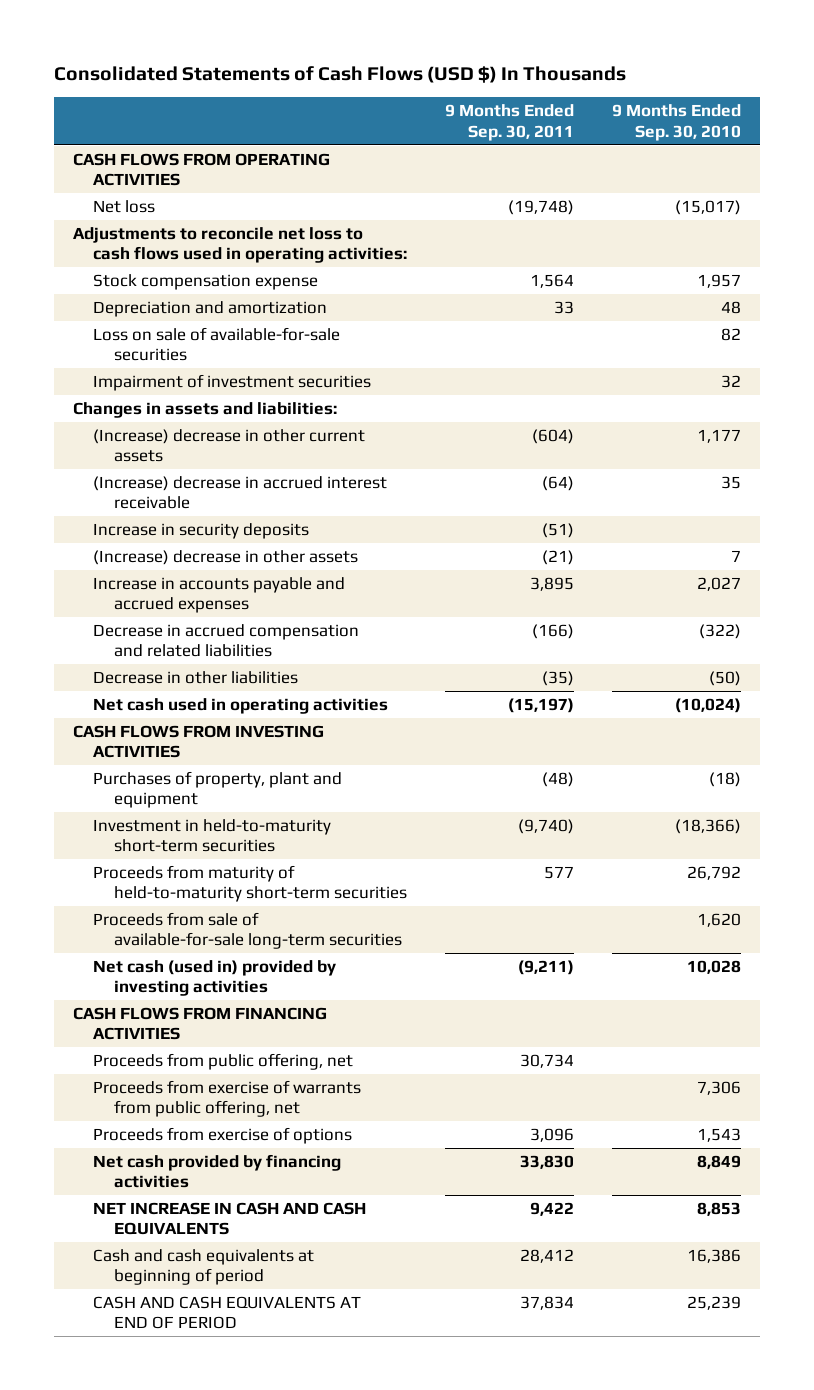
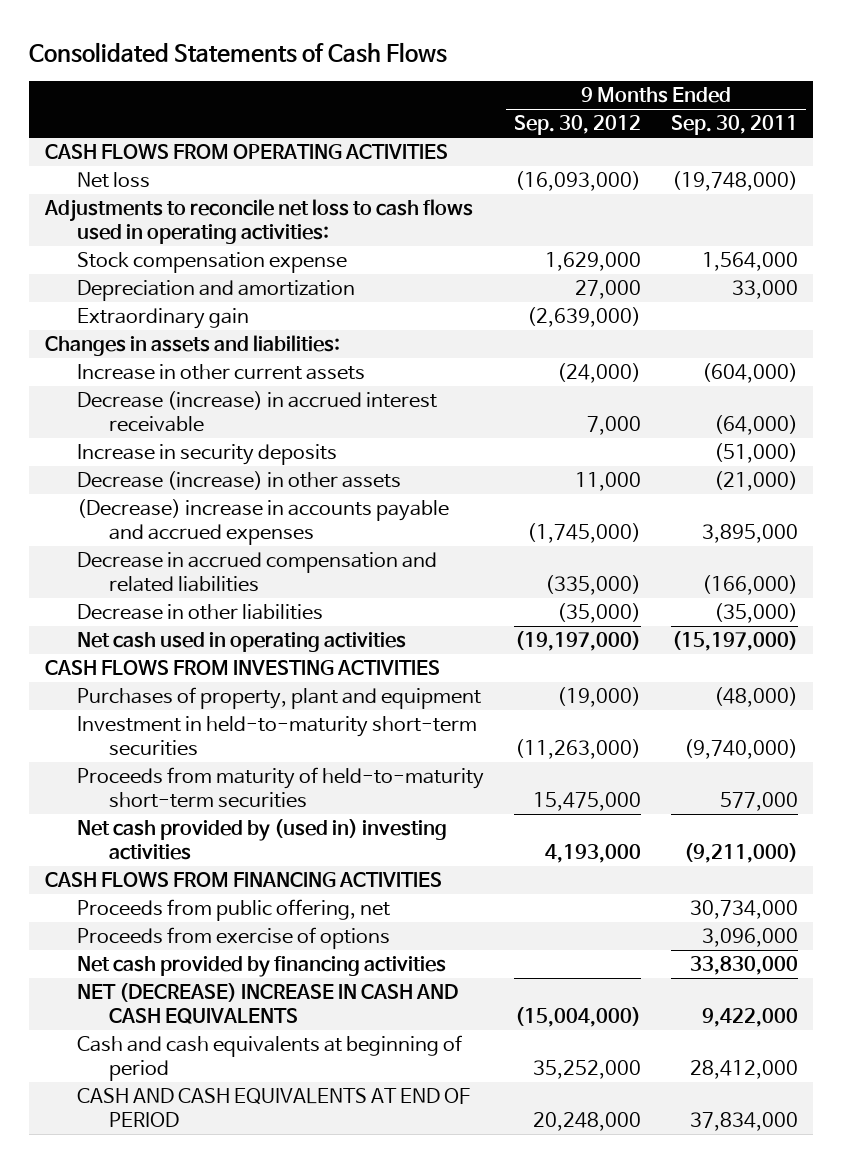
[53,66,626,84] Consolidated Statements of Cash Flows (USD $) In Thousands -> [29,41,448,63] Consolidated Statements of Cash Flows
[612,104,742,141] 9 Months Ended Sep. 30, 2010 -> none
none -> [513,115,641,136] Sep. 30, 2012
[508,199,575,215] (19,748) -> [671,171,798,192] (19,748,000)
[93,326,341,362] Loss on sale of available-for-sale securities -> none
[93,373,372,391] Impairment of investment securities -> none
[530,273,575,288] 1,564 -> [701,252,798,272] 1,564,000
[554,300,575,314] 33 -> [731,280,798,300] 33,000
none -> [76,308,249,330] Extraordinary gain
[93,428,366,463] (Increase) decrease in other current assets -> [76,364,365,381] Increase in other current assets
[532,428,575,444] (604) -> [701,363,798,384] (604,000)
[93,475,388,510] (Increase) decrease in accrued interest receivable -> [76,391,437,432] Decrease (increase) in accrued interest receivable
[542,475,575,491] (64) -> [713,414,798,435] (64,000)
[542,522,575,538] (51) -> [713,443,798,464] (51,000)
[93,549,359,565] (Increase) decrease in other assets -> [76,471,401,491] Decrease (increase) in other assets
[542,549,575,565] (21) -> [713,471,798,492] (21,000)
[93,576,346,614] Increase in accounts payable and accrued expenses -> [76,499,449,545] (Decrease) increase in accounts payable and accrued expenses
[530,576,575,591] 3,895 -> [701,523,798,543] 3,895,000
[532,623,575,639] (166) -> [701,574,798,595] (166,000)
[542,670,575,686] (35) -> [713,603,798,624] (35,000)
[508,697,575,713] (15,197) -> [671,631,798,652] (15,197,000)
[93,911,402,950] Proceeds from sale of available-for-sale long-term securities -> none
[542,771,575,787] (48) -> [713,687,798,708] (48,000)
[518,818,575,834] (9,740) -> [683,738,798,759] (9,740,000)
[544,865,575,879] 577 -> [719,791,798,811] 577,000
[93,959,337,997] Net cash (used in) provided by investing activities -> [76,819,447,860] Net cash provided by (used in) investing activities
[518,959,575,975] (9,211) -> [683,842,798,863] (9,211,000)
[93,1079,362,1118] Proceeds from exercise of warrants from public offering, net -> none
[520,1053,575,1068] 30,734 -> [689,900,798,920] 30,734,000
[530,1127,575,1142] 3,096 -> [701,928,798,948] 3,096,000
[520,1154,575,1169] 33,830 -> [689,956,798,976] 33,830,000
[93,1201,367,1236] NET INCREASE IN CASH AND CASH EQUIVALENTS -> [76,983,458,1024] NET (DECREASE) INCREASE IN CASH AND CASH EQUIVALENTS
[530,1201,575,1216] 9,422 -> [701,1007,798,1027] 9,422,000
[520,1248,575,1263] 28,412 -> [689,1059,798,1079] 28,412,000
[520,1295,575,1310] 37,834 -> [689,1111,798,1131] 37,834,000

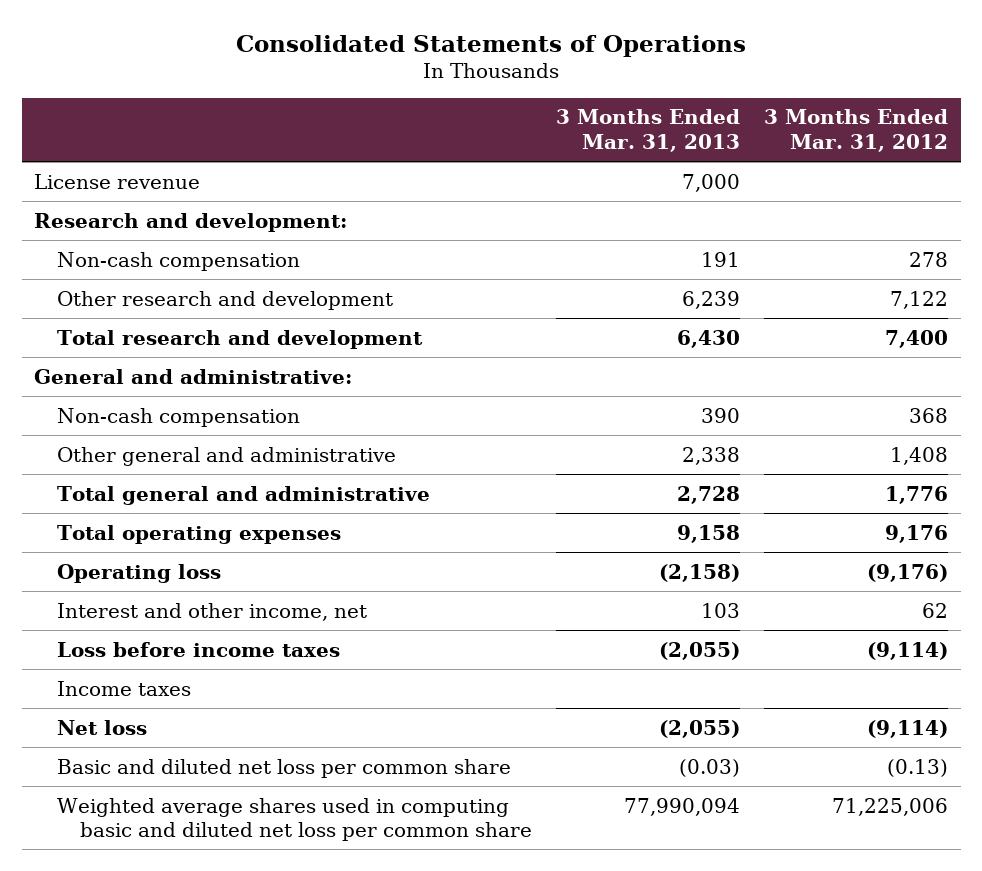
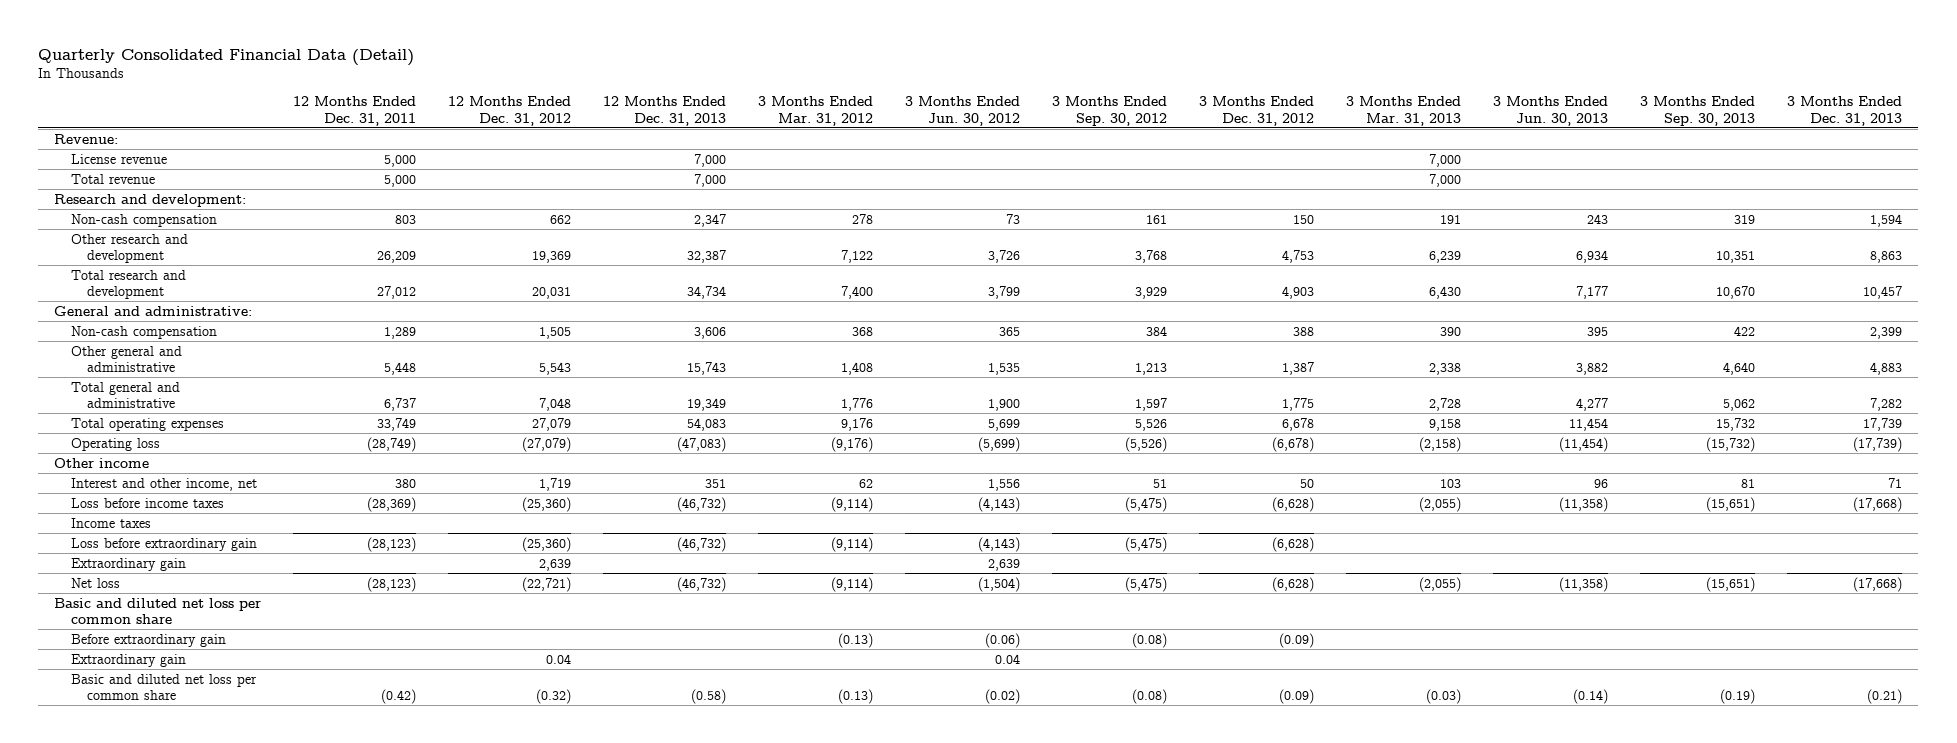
[236,34,747,57] Consolidated Statements of Operations -> [38,48,415,66] Quarterly Consolidated Financial Data (Detail)
none -> [293,96,417,126] 12 Months Ended Dec. 31, 2011
none -> [448,96,572,126] 12 Months Ended Dec. 31, 2012
none -> [603,96,727,126] 12 Months Ended Dec. 31, 2013
none -> [905,96,1021,126] 3 Months Ended Jun. 30, 2012
none -> [1052,96,1168,126] 3 Months Ended Sep. 30, 2012
none -> [1199,96,1315,126] 3 Months Ended Dec. 31, 2012
none -> [1493,96,1609,126] 3 Months Ended Jun. 30, 2013
none -> [1640,96,1756,126] 3 Months Ended Sep. 30, 2013
none -> [1787,96,1903,126] 3 Months Ended Dec. 31, 2013
none -> [54,133,119,144] Revenue:
none -> [70,173,155,184] Total revenue
none -> [54,457,150,468] Other income
none -> [70,537,257,551] Loss before extraordinary gain
none -> [70,557,186,571] Extraordinary gain
none -> [54,597,262,624] Basic and diluted net loss per common share
none -> [70,633,226,647] Before extraordinary gain
none -> [70,653,186,667] Extraordinary gain
[56,797,532,841] Weighted average shares used in computing basic and diluted net loss per common share -> none

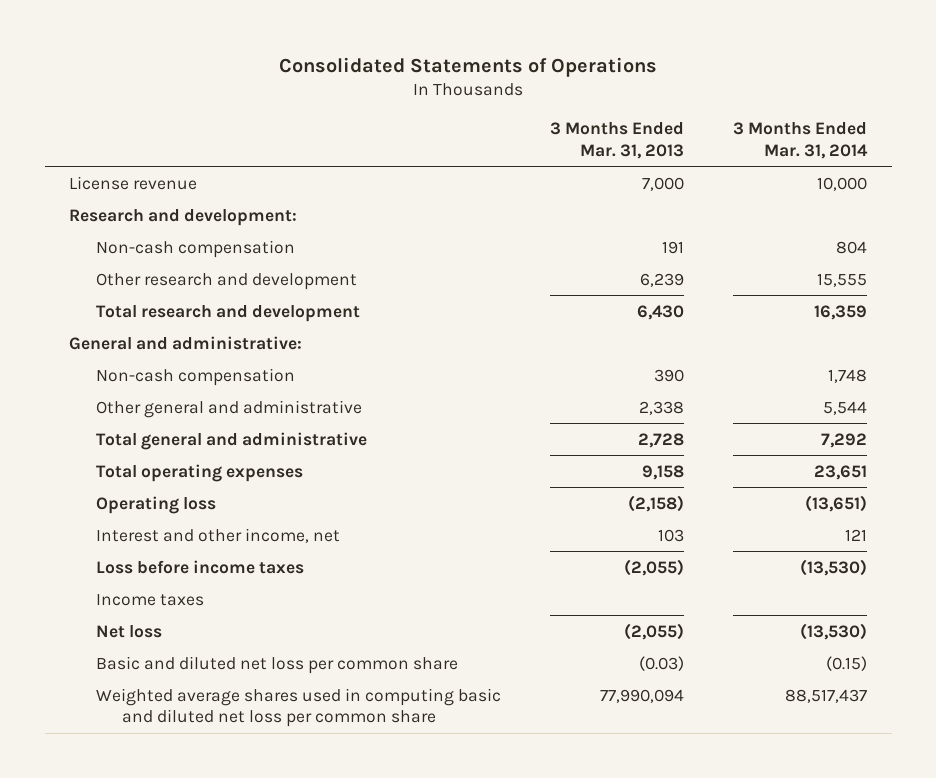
[38,48,415,66] Quarterly Consolidated Financial Data (Detail) -> [279,56,658,77] Consolidated Statements of Operations
[293,96,417,126] 12 Months Ended Dec. 31, 2011 -> none
[448,96,572,126] 12 Months Ended Dec. 31, 2012 -> none
[603,96,727,126] 12 Months Ended Dec. 31, 2013 -> none
[758,96,874,126] 3 Months Ended Mar. 31, 2012 -> none
[905,96,1021,126] 3 Months Ended Jun. 30, 2012 -> none
[1052,96,1168,126] 3 Months Ended Sep. 30, 2012 -> none
[1199,96,1315,126] 3 Months Ended Dec. 31, 2012 -> none
[1493,96,1609,126] 3 Months Ended Jun. 30, 2013 -> none
[1640,96,1756,126] 3 Months Ended Sep. 30, 2013 -> none
[1787,96,1903,126] 3 Months Ended Dec. 31, 2013 -> none
none -> [733,122,869,159] 3 Months Ended Mar. 31, 2014
[54,133,119,144] Revenue: -> none
[70,173,155,184] Total revenue -> none
[54,457,150,468] Other income -> none
[70,537,257,551] Loss before extraordinary gain -> none
[70,557,186,571] Extraordinary gain -> none
[54,597,262,624] Basic and diluted net loss per common share -> none
[70,633,226,647] Before extraordinary gain -> none
[70,653,186,667] Extraordinary gain -> none
none -> [95,687,501,728] Weighted average shares used in computing basic and diluted net loss per common share

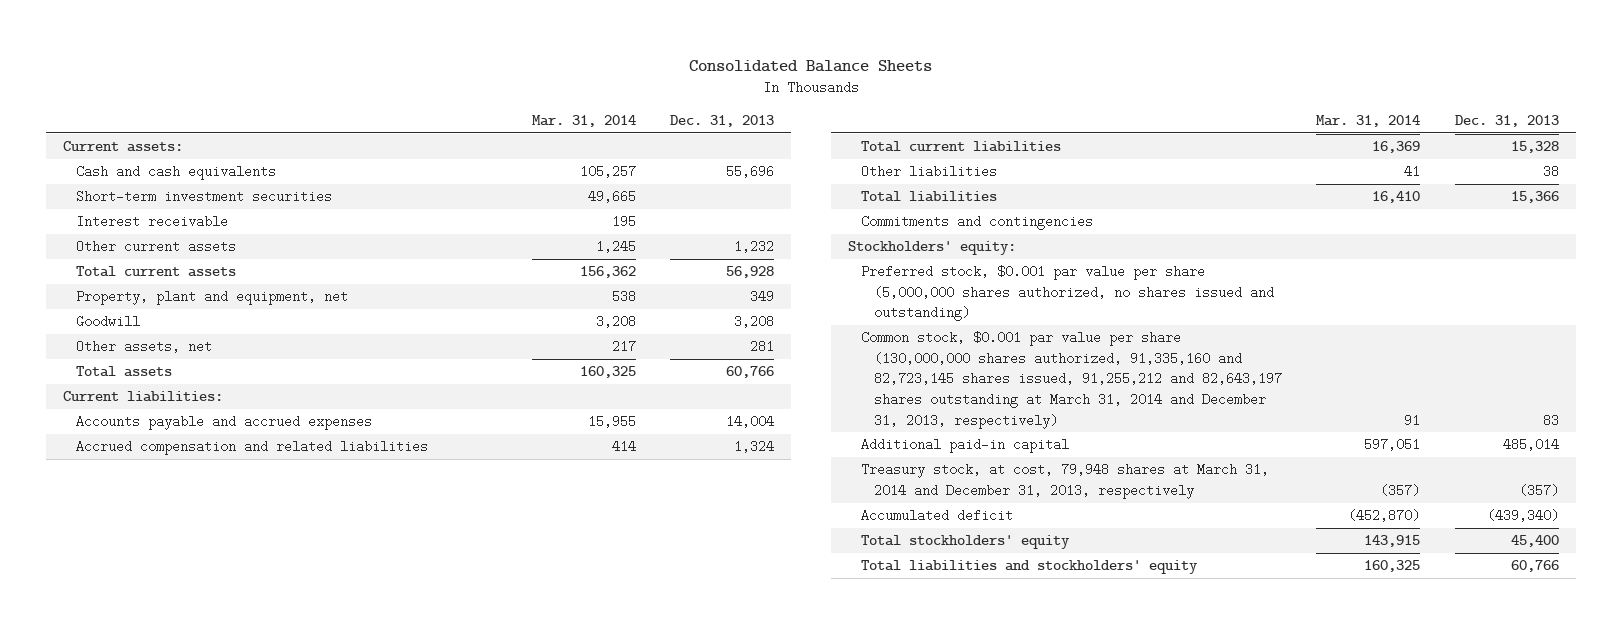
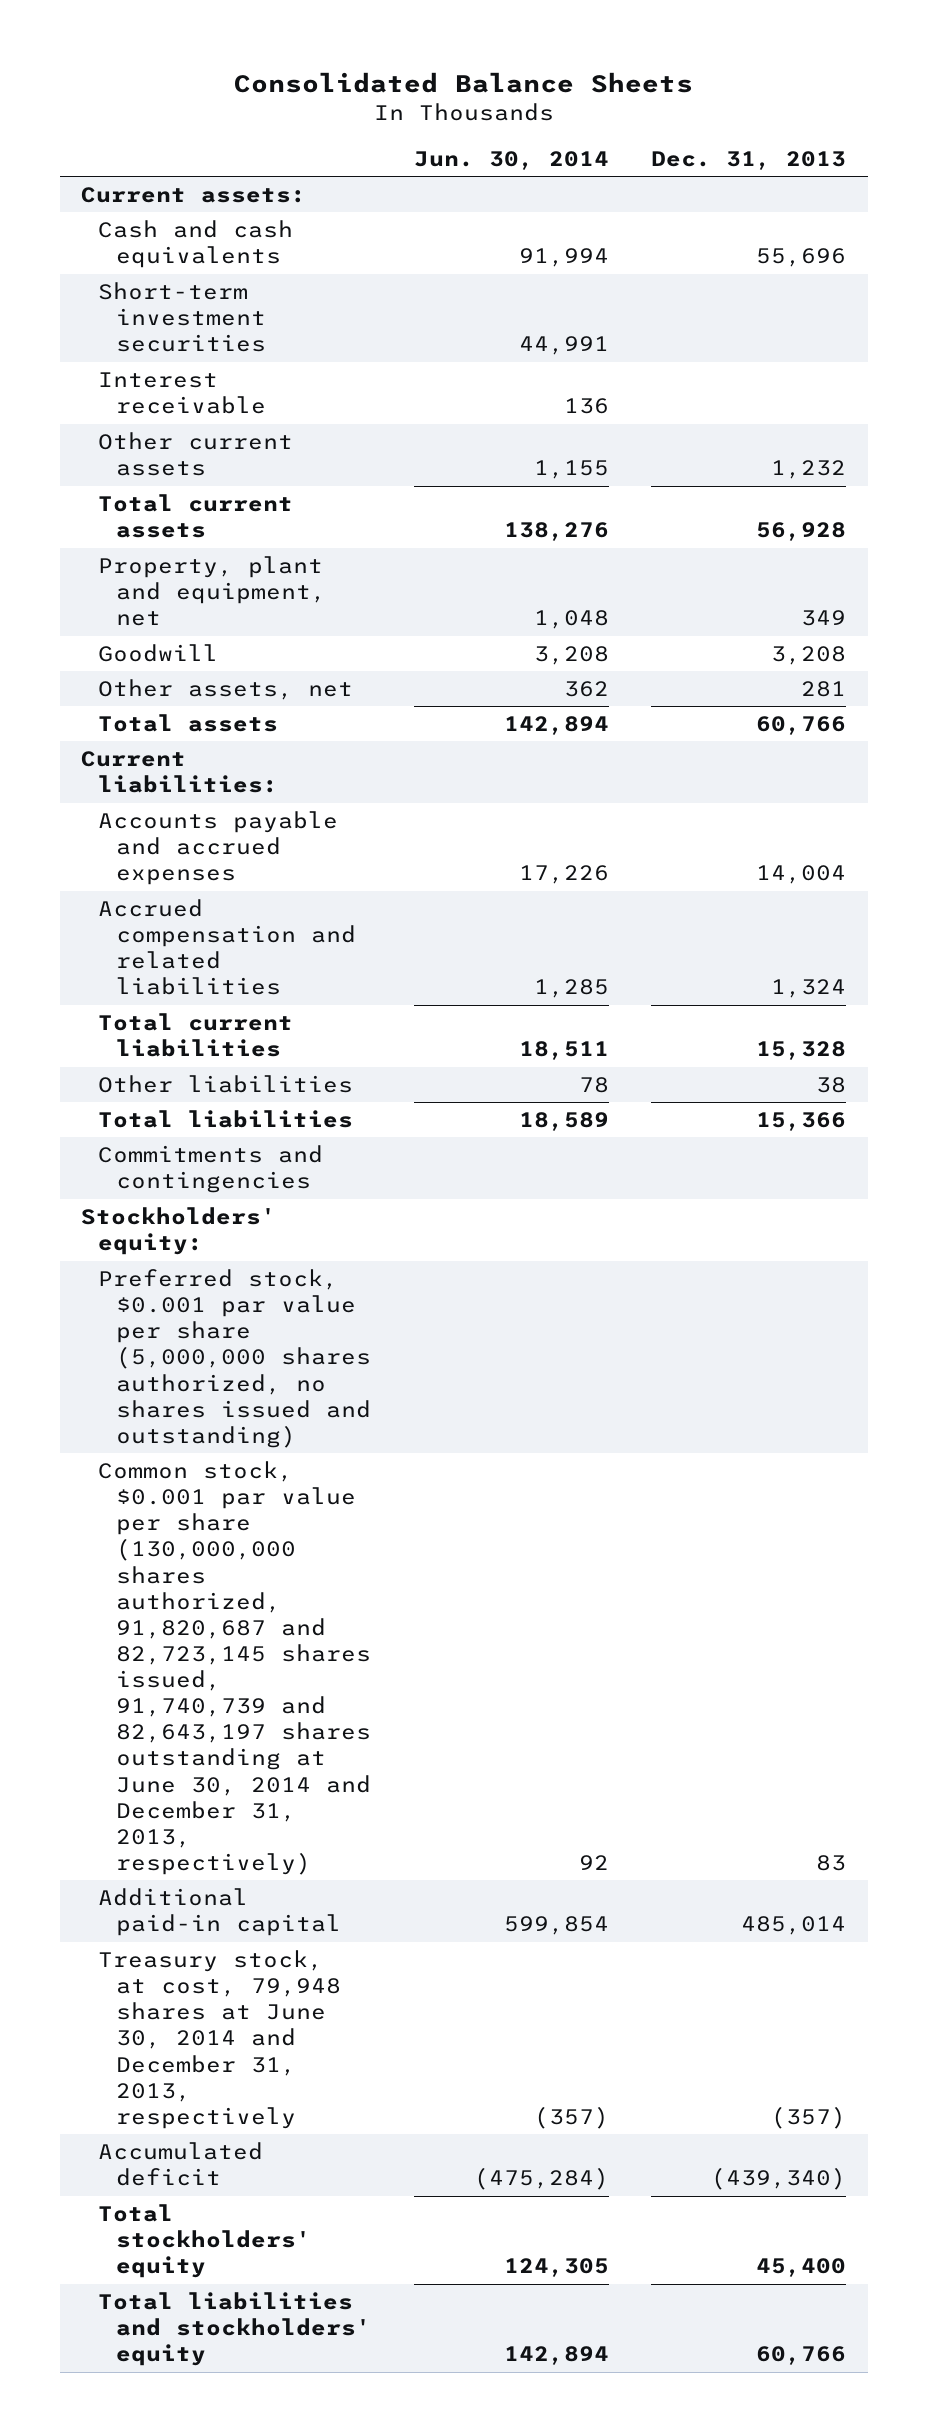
[531,115,636,128] Mar. 31, 2014 -> none
none -> [413,150,609,170] Jun. 30, 2014
[860,331,1283,429] Common stock, $0.001 par value per share (130,000,000 shares authorized, 91,335,160 and 82,723,145 shares issued, 91,255,212 and 82,643,197 shares outstanding at March 31, 2014 and December 31, 2013, respectively) -> [98,1461,371,1875] Common stock, $0.001 par value per share (130,000,000 shares authorized, 91,820,687 and 82,723,145 shares issued, 91,740,739 and 82,643,197 shares outstanding at June 30, 2014 and December 31, 2013, respectively)
[860,463,1269,499] Treasury stock, at cost, 79,948 shares at March 31, 2014 and December 31, 2013, respectively -> [98,1950,341,2129] Treasury stock, at cost, 79,948 shares at June 30, 2014 and December 31, 2013, respectively

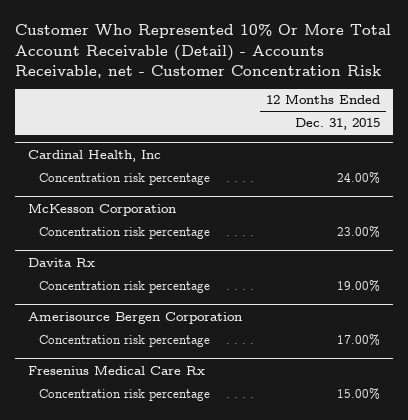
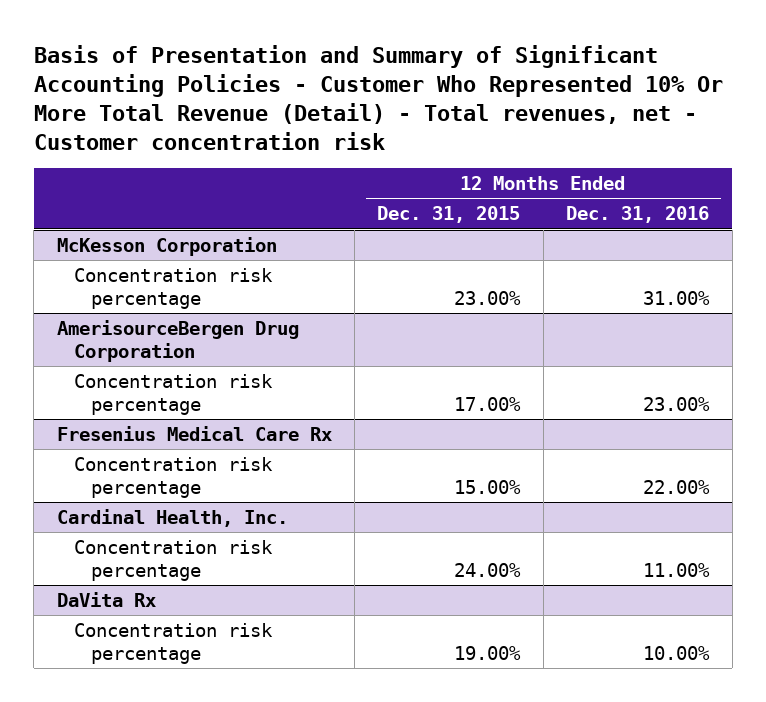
[15,24,392,78] Customer Who Represented 10% Or More Total Account Receivable (Detail) - Accounts Receivable, net - Customer Concentration Risk -> [33,44,723,150] Basis of Presentation and Summary of Significant Accounting Policies - Customer Who Represented 10% Or More Total Revenue (Detail) - Total revenues, net - Customer concentration risk
none -> [566,206,710,224] Dec. 31, 2016
[27,149,161,162] Cardinal Health, Inc -> none
[38,172,210,185] Concentration risk percentage -> none
[27,257,95,267] Davita Rx -> none
[38,280,210,293] Concentration risk percentage -> none
[27,311,242,324] Amerisource Bergen Corporation -> [56,319,299,363] AmerisourceBergen Drug Corporation
none -> [56,508,288,527] Cardinal Health, Inc.
none -> [73,539,273,582] Concentration risk percentage
none -> [56,591,156,607] DaVita Rx
none -> [73,622,273,665] Concentration risk percentage

